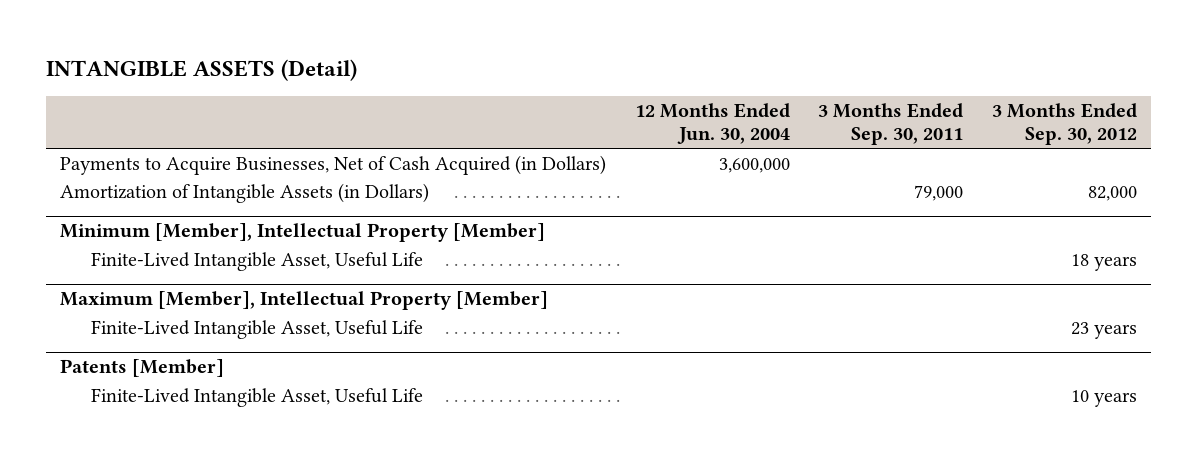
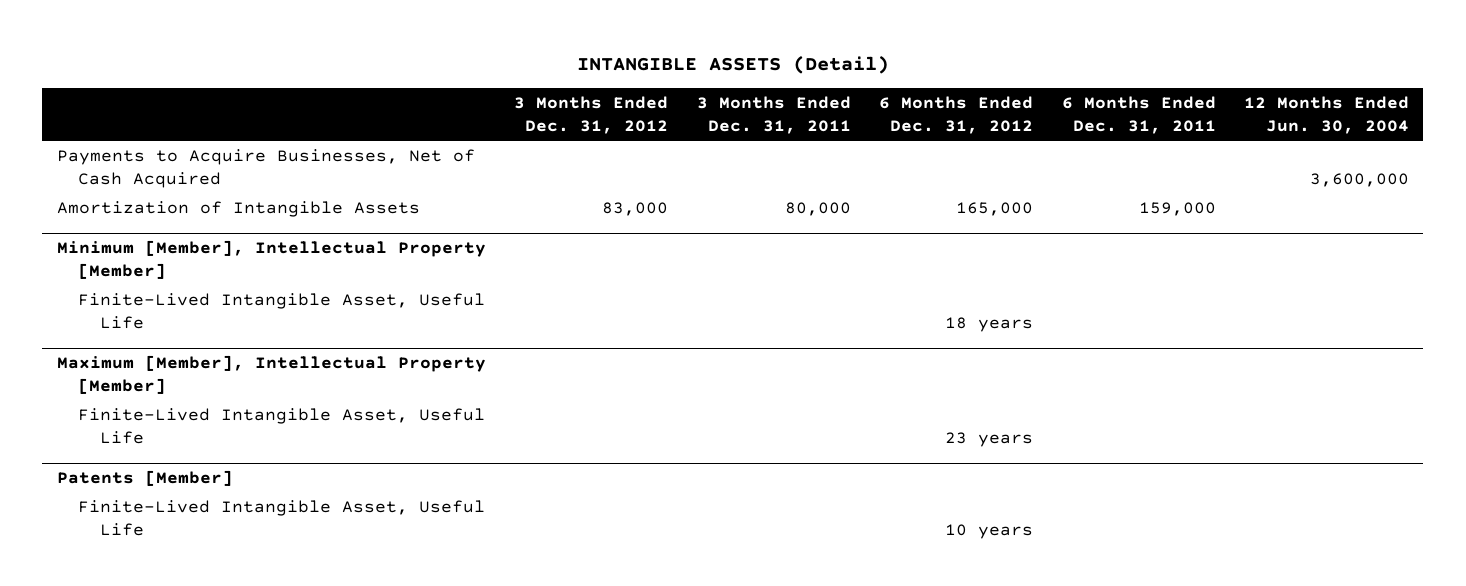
[818,103,964,146] 3 Months Ended Sep. 30, 2011 -> none
[991,103,1137,146] 3 Months Ended Sep. 30, 2012 -> none
none -> [514,95,669,135] 3 Months Ended Dec. 31, 2012
none -> [696,95,851,135] 3 Months Ended Dec. 31, 2011
none -> [879,95,1034,135] 6 Months Ended Dec. 31, 2012
none -> [1061,95,1216,135] 6 Months Ended Dec. 31, 2011
[59,154,606,175] Payments to Acquire Businesses, Net of Cash Acquired (in Dollars) -> [56,148,475,188] Payments to Acquire Businesses, Net of Cash Acquired
[59,182,429,203] Amortization of Intangible Assets (in Dollars) -> [56,200,420,217] Amortization of Intangible Assets

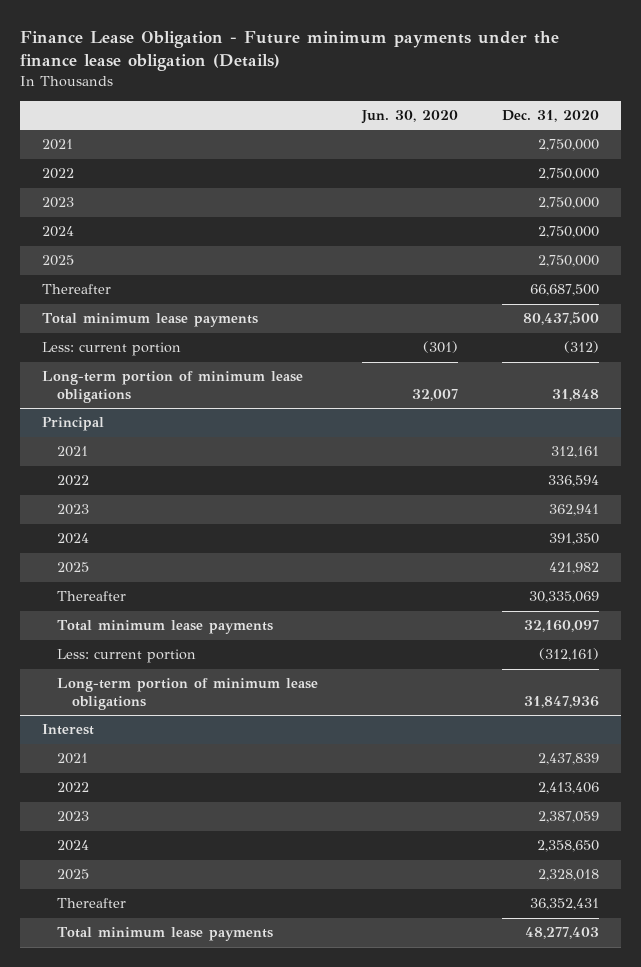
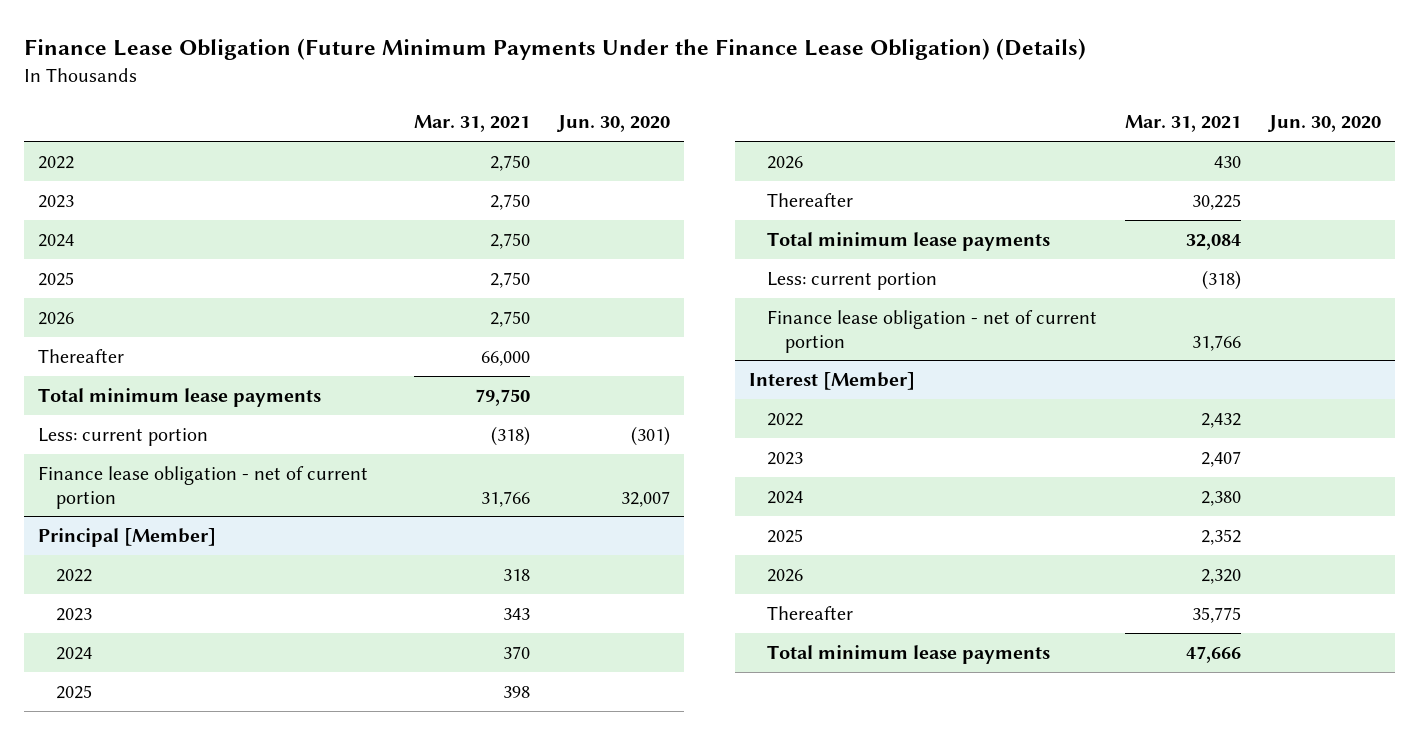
[20,31,560,72] Finance Lease Obligation - Future minimum payments under the finance lease obligation (Details) -> [23,37,1086,60] Finance Lease Obligation (Future Minimum Payments Under the Finance Lease Obligation) (Details)
[501,109,599,122] Dec. 31, 2020 -> none
none -> [414,115,531,133] Mar. 31, 2021
[42,139,74,151] 2021 -> none
none -> [37,311,74,325] 2026
[57,446,89,458] 2021 -> none
[42,371,304,403] Long-term portion of minimum lease obligations -> [37,465,368,509] Finance lease obligation - net of current portion
[42,417,105,432] Principal -> [37,527,216,547] Principal [Member]
none -> [767,155,804,169] 2026
[57,753,89,765] 2021 -> none
[57,678,319,710] Long-term portion of minimum lease obligations -> [767,309,1098,353] Finance lease obligation - net of current portion
[42,724,95,736] Interest -> [748,371,915,390] Interest [Member]
none -> [767,568,804,582] 2026

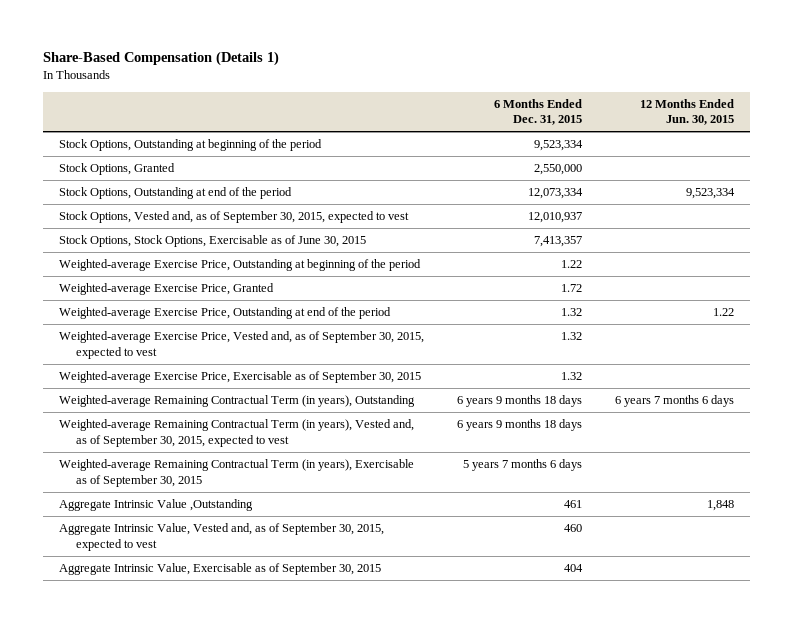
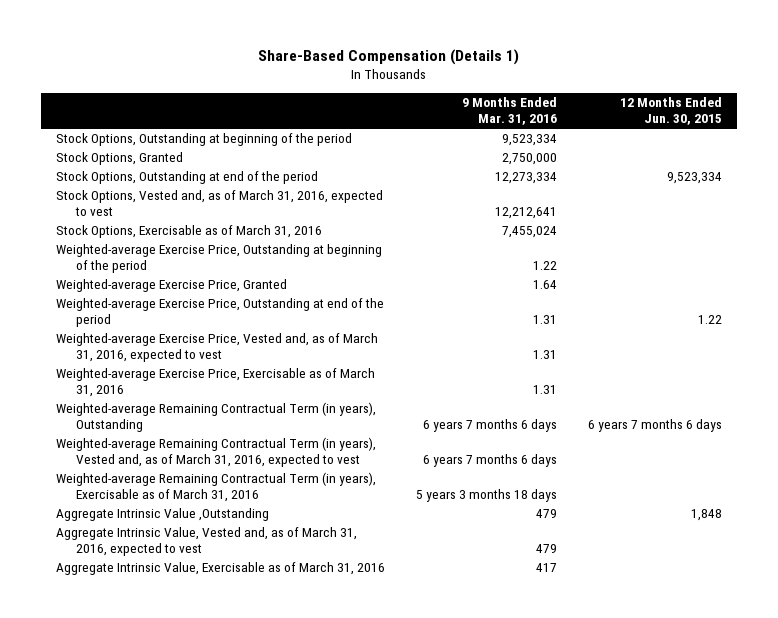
[494,98,583,126] 6 Months Ended Dec. 31, 2015 -> none
none -> [462,97,558,126] 9 Months Ended Mar. 31, 2016
[59,210,410,223] Stock Options, Vested and, as of September 30, 2015, expected to vest -> [56,190,384,217] Stock Options, Vested and, as of March 31, 2016, expected to vest
[59,234,367,247] Stock Options, Stock Options, Exercisable as of June 30, 2015 -> [56,225,323,239] Stock Options, Exercisable as of March 31, 2016
[59,330,425,359] Weighted-average Exercise Price, Vested and, as of September 30, 2015, expected to vest -> [56,333,379,363] Weighted-average Exercise Price, Vested and, as of March 31, 2016, expected to vest
[59,370,422,383] Weighted-average Exercise Price, Exercisable as of September 30, 2015 -> [56,368,376,398] Weighted-average Exercise Price, Exercisable as of March 31, 2016
[59,418,415,447] Weighted-average Remaining Contractual Term (in years), Vested and, as of September 30, 2015, expected to vest -> [56,437,377,468] Weighted-average Remaining Contractual Term (in years), Vested and, as of March 31, 2016, expected to vest
[59,458,415,487] Weighted-average Remaining Contractual Term (in years), Exercisable as of September 30, 2015 -> [56,472,377,503] Weighted-average Remaining Contractual Term (in years), Exercisable as of March 31, 2016
[59,522,385,551] Aggregate Intrinsic Value, Vested and, as of September 30, 2015, expected to vest -> [56,527,358,557] Aggregate Intrinsic Value, Vested and, as of March 31, 2016, expected to vest
[59,562,382,575] Aggregate Intrinsic Value, Exercisable as of September 30, 2015 -> [56,562,386,576] Aggregate Intrinsic Value, Exercisable as of March 31, 2016

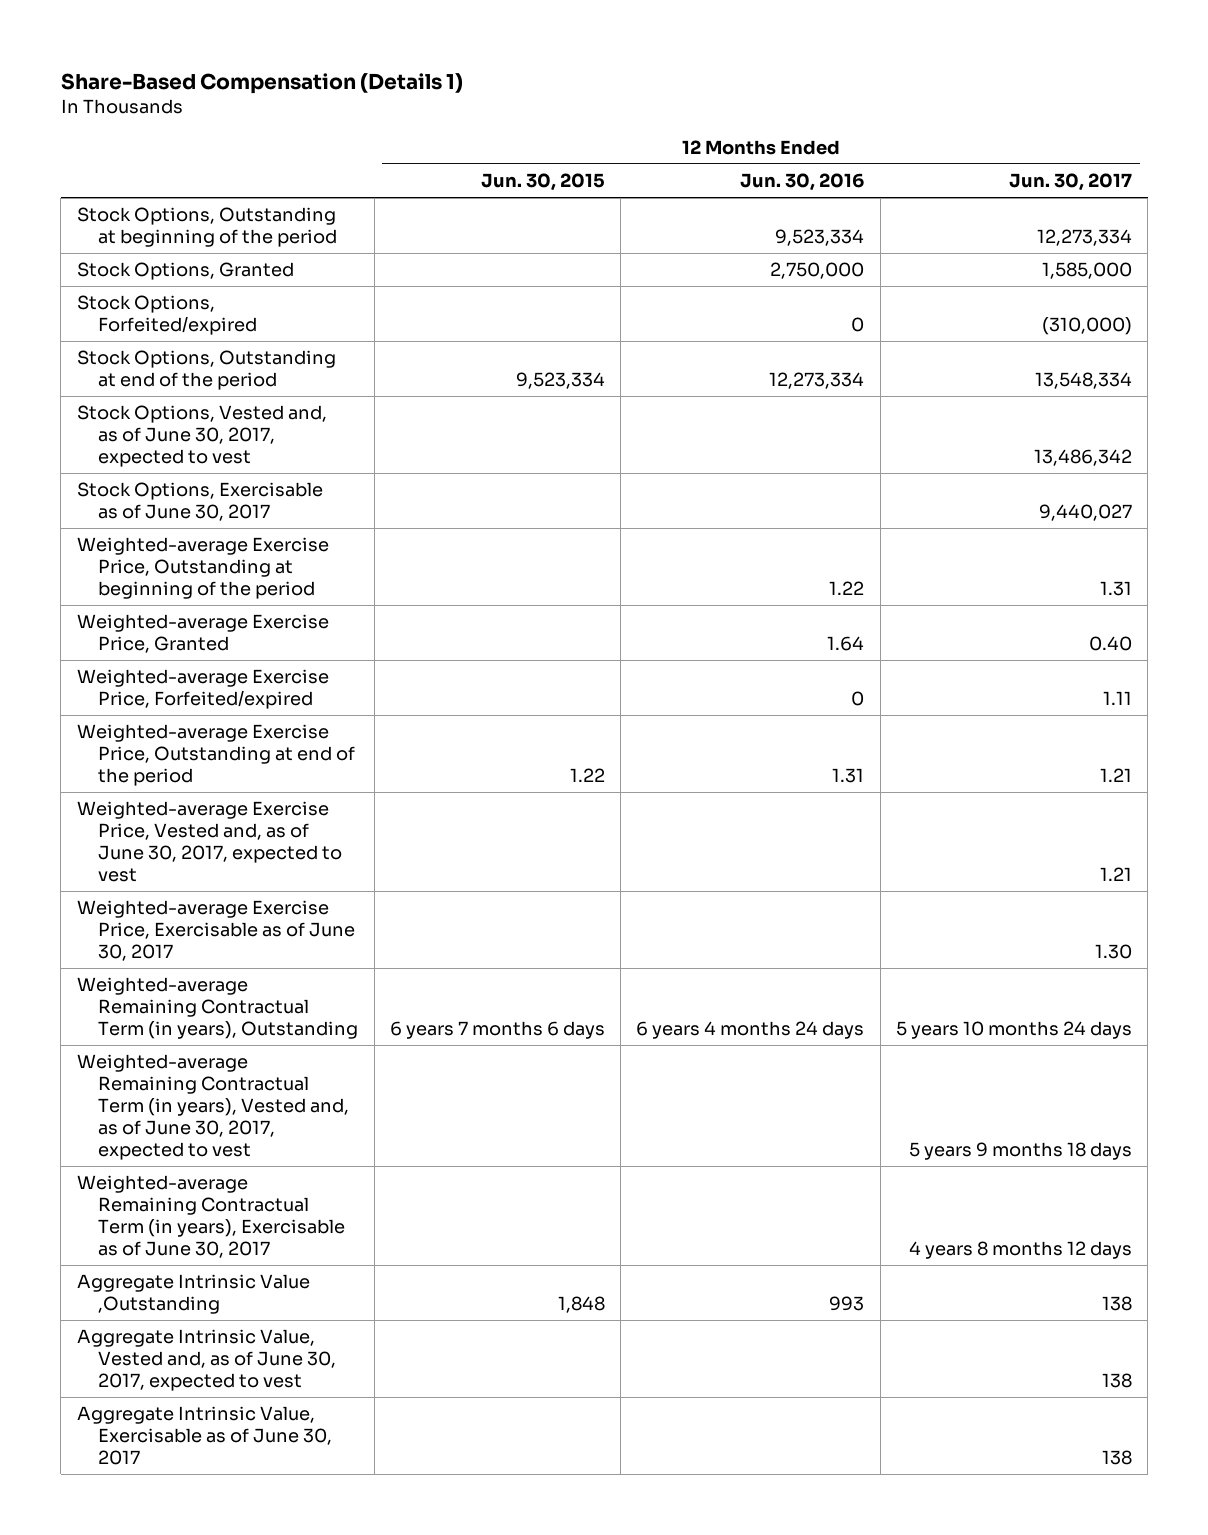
[462,97,558,126] 9 Months Ended Mar. 31, 2016 -> none
none -> [740,172,865,191] Jun. 30, 2016
none -> [1008,172,1132,191] Jun. 30, 2017
none -> [76,295,258,336] Stock Options, Forfeited/expired
[56,190,384,217] Stock Options, Vested and, as of March 31, 2016, expected to vest -> [76,405,327,468] Stock Options, Vested and, as of June 30, 2017, expected to vest
[56,225,323,239] Stock Options, Exercisable as of March 31, 2016 -> [76,482,323,522] Stock Options, Exercisable as of June 30, 2017
none -> [76,669,329,710] Weighted-average Exercise Price, Forfeited/expired
[56,333,379,363] Weighted-average Exercise Price, Vested and, as of March 31, 2016, expected to vest -> [76,801,343,882] Weighted-average Exercise Price, Vested and, as of June 30, 2017, expected to vest
[56,368,376,398] Weighted-average Exercise Price, Exercisable as of March 31, 2016 -> [76,900,356,962] Weighted-average Exercise Price, Exercisable as of June 30, 2017
[56,437,377,468] Weighted-average Remaining Contractual Term (in years), Vested and, as of March 31, 2016, expected to vest -> [76,1054,350,1160] Weighted-average Remaining Contractual Term (in years), Vested and, as of June 30, 2017, expected to vest
[56,472,377,503] Weighted-average Remaining Contractual Term (in years), Exercisable as of March 31, 2016 -> [76,1175,346,1258] Weighted-average Remaining Contractual Term (in years), Exercisable as of June 30, 2017
[56,527,358,557] Aggregate Intrinsic Value, Vested and, as of March 31, 2016, expected to vest -> [76,1329,337,1392] Aggregate Intrinsic Value, Vested and, as of June 30, 2017, expected to vest
[56,562,386,576] Aggregate Intrinsic Value, Exercisable as of March 31, 2016 -> [76,1406,333,1466] Aggregate Intrinsic Value, Exercisable as of June 30, 2017

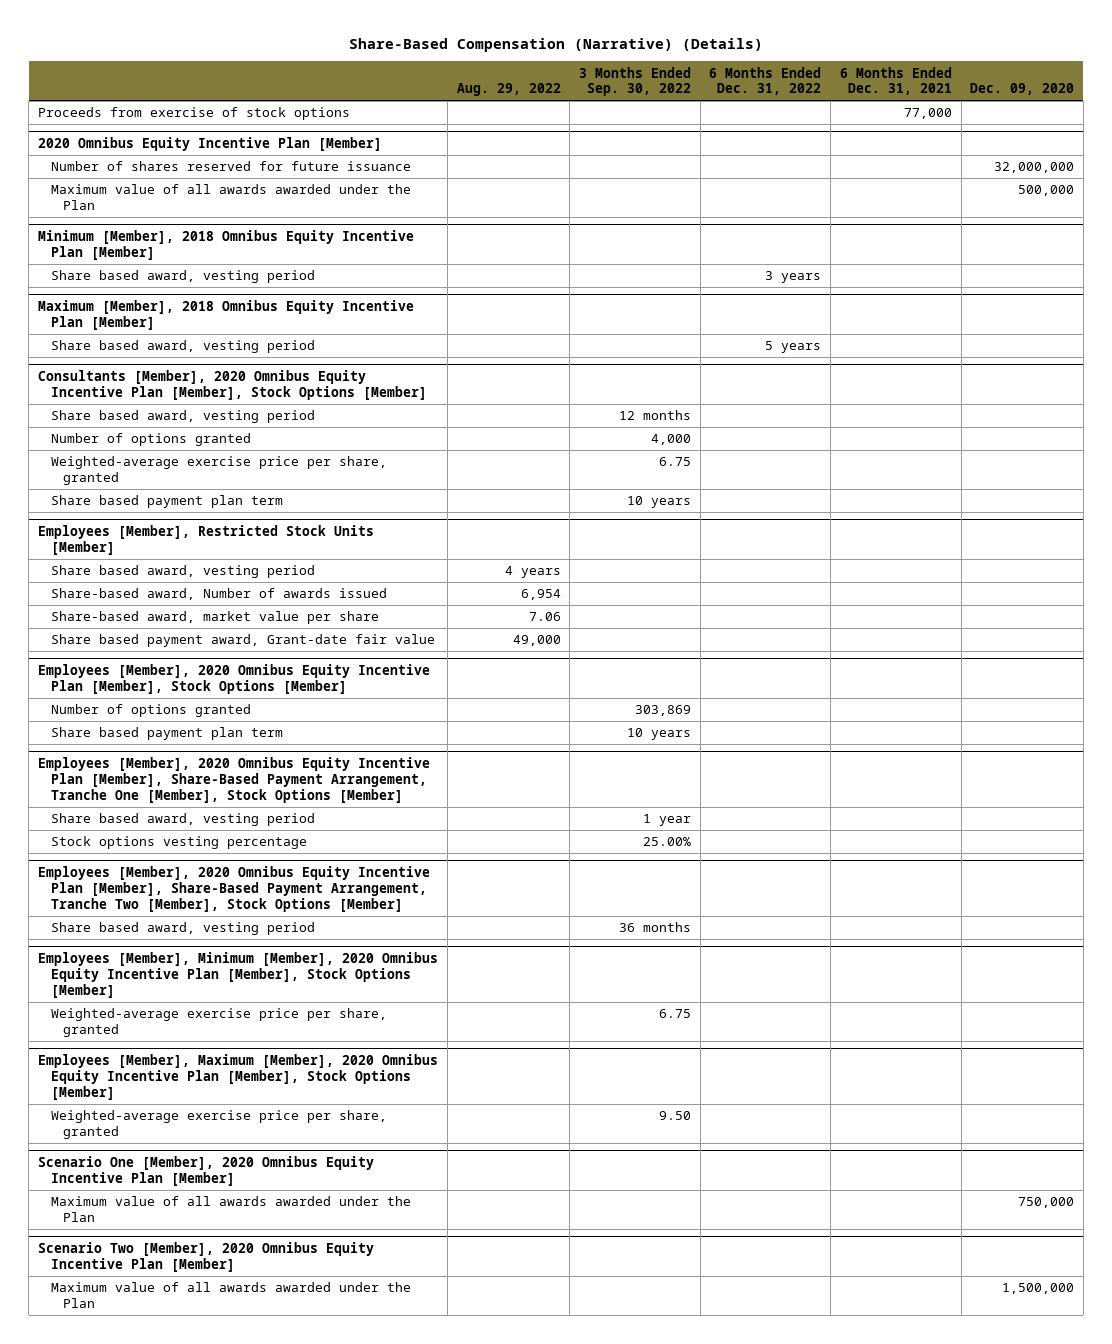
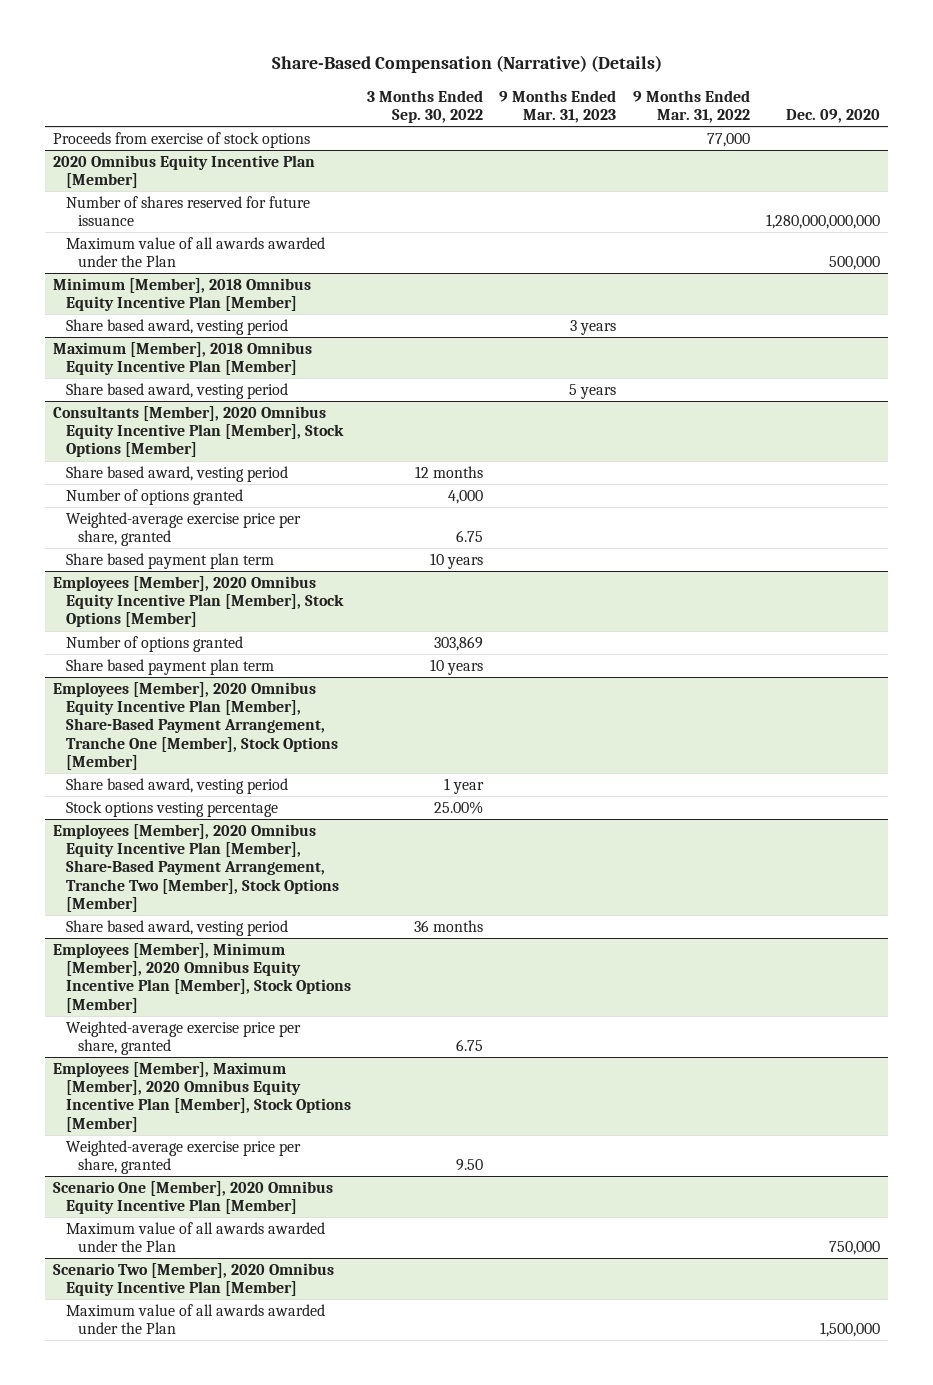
[456,83,561,97] Aug. 29, 2022 -> none
[709,66,822,96] 6 Months Ended Dec. 31, 2022 -> none
[839,66,952,96] 6 Months Ended Dec. 31, 2021 -> none
none -> [499,89,617,123] 9 Months Ended Mar. 31, 2023
none -> [632,89,750,123] 9 Months Ended Mar. 31, 2022
[994,162,1075,174] 32,000,000 -> [766,214,881,230] 1,280,000,000,000
[38,525,375,555] Employees [Member], Restricted Stock Units [Member] -> none
[50,565,315,579] Share based award, vesting period -> none
[50,588,387,601] Share-based award, Number of awards issued -> none
[50,611,379,625] Share-based award, market value per share -> none
[50,634,435,648] Share based payment award, Grant-date fair value -> none

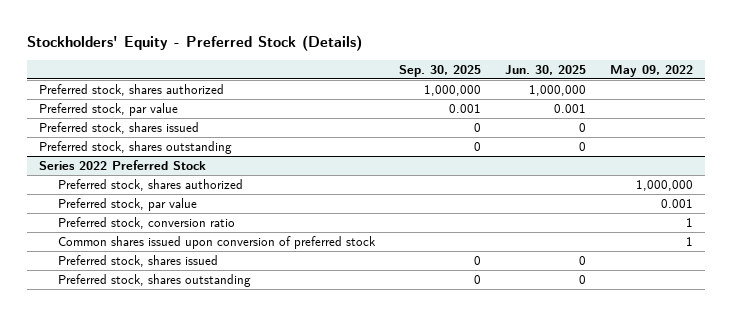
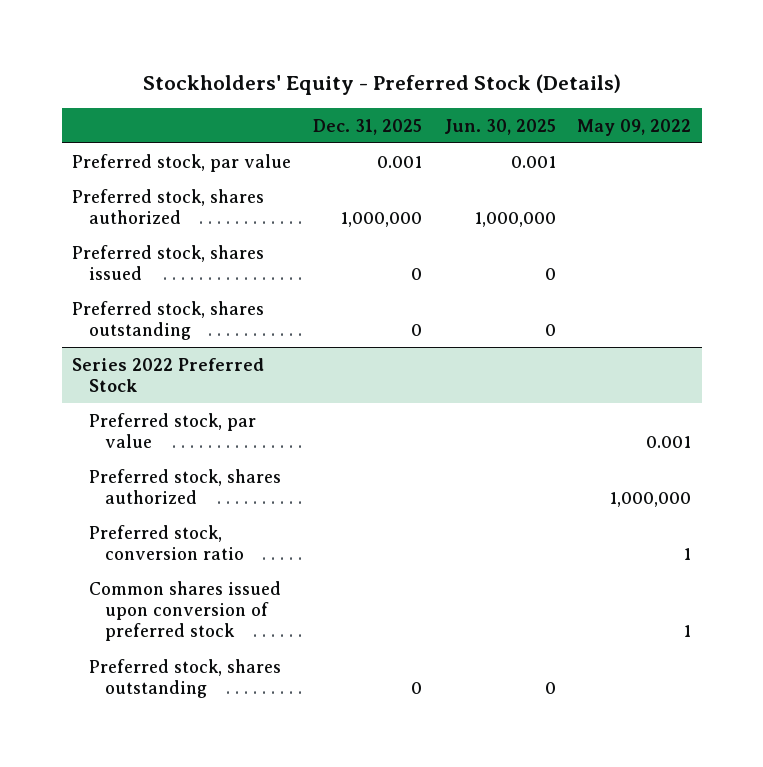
[398,64,481,77] Sep. 30, 2025 -> none
none -> [312,118,422,135] Dec. 31, 2025
[39,84,225,97] Preferred stock, shares authorized -> [72,188,265,225] Preferred stock, shares authorized
[57,179,243,192] Preferred stock, shares authorized -> [88,468,281,505] Preferred stock, shares authorized
[57,255,218,268] Preferred stock, shares issued -> none

